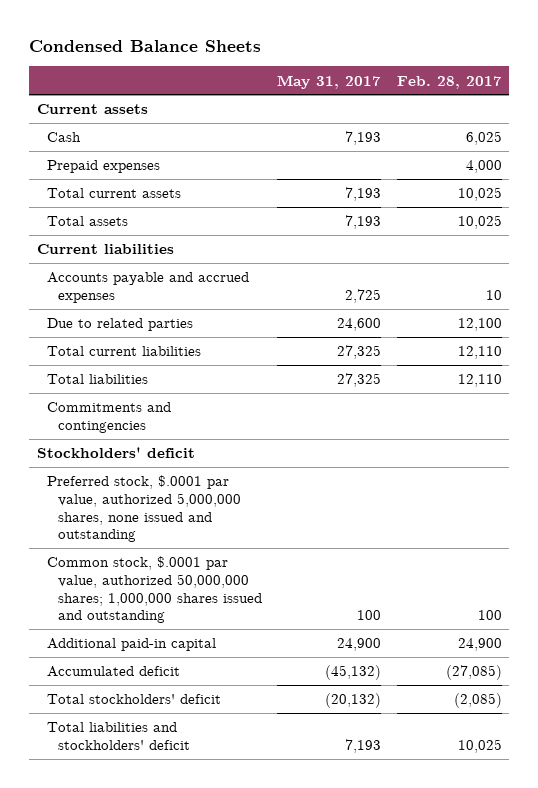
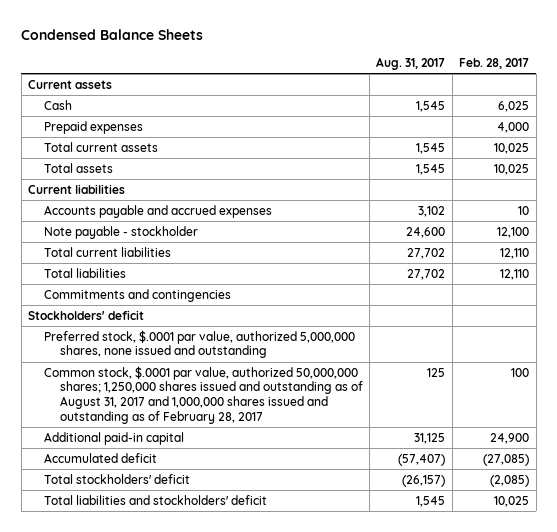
[277,74,382,89] May 31, 2017 -> none
none -> [376,57,446,71] Aug. 31, 2017
[47,318,194,332] Due to related parties -> [43,225,198,239] Note payable - stockholder
[47,556,262,624] Common stock, $.0001 par value, authorized 50,000,000 shares; 1,000,000 shares issued and outstanding -> [43,365,363,424] Common stock, $.0001 par value, authorized 50,000,000 shares; 1,250,000 shares issued and outstanding as of August 31, 2017 and 1,000,000 shares issued and outstanding as of February 28, 2017

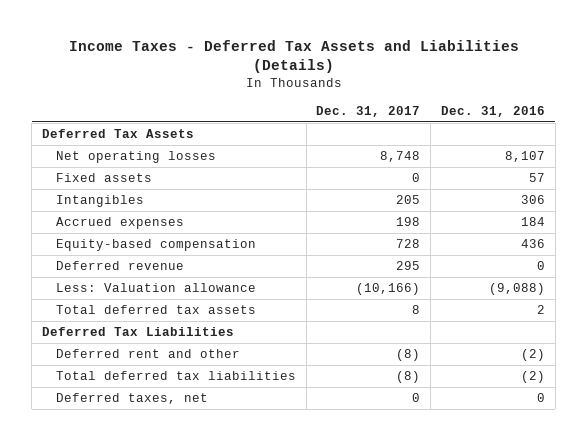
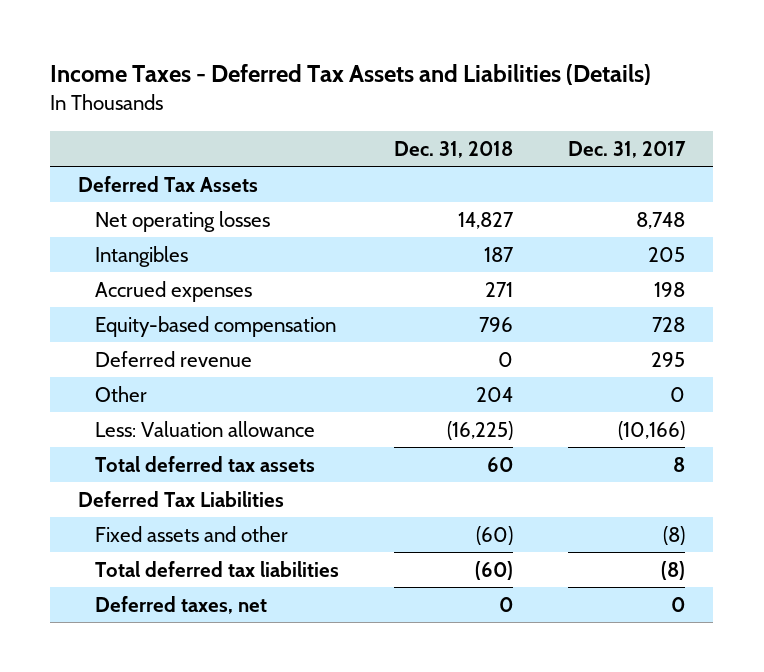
[441,105,546,117] Dec. 31, 2016 -> none
none -> [394,140,514,158] Dec. 31, 2018
[55,173,152,183] Fixed assets -> none
none -> [94,385,147,402] Other
[55,349,240,359] Deferred rent and other -> none
none -> [94,525,288,542] Fixed assets and other

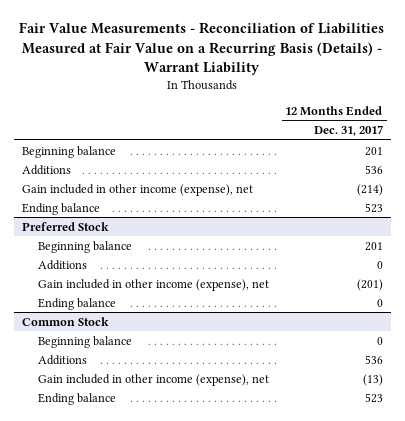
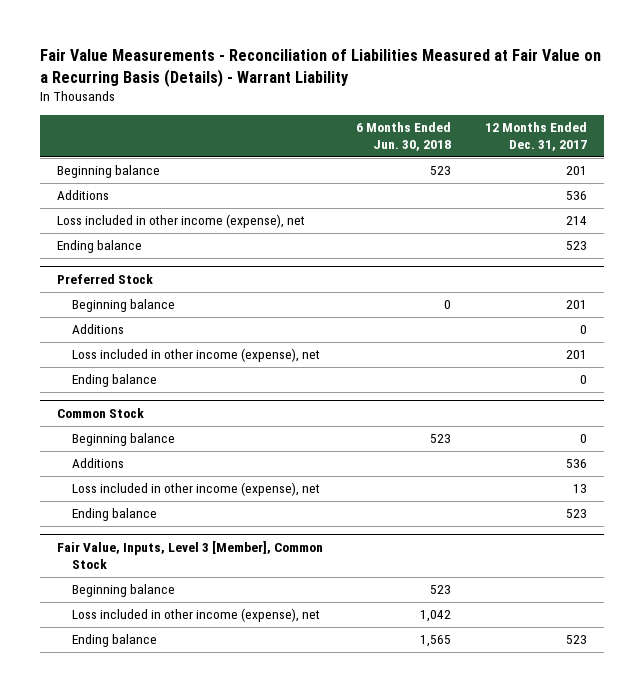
none -> [356,122,452,152] 6 Months Ended Jun. 30, 2018
[22,183,254,196] Gain included in other income (expense), net -> [56,214,305,229] Loss included in other income (expense), net
[356,183,383,196] (214) -> [565,216,587,226] 214
[38,278,270,291] Gain included in other income (expense), net -> [72,348,321,363] Loss included in other income (expense), net
[356,278,383,291] (201) -> [565,350,587,360] 201
[38,373,270,386] Gain included in other income (expense), net -> [72,482,321,497] Loss included in other income (expense), net
[362,373,383,386] (13) -> [572,484,587,494] 13
none -> [56,540,323,569] Fair Value, Inputs, Level 3 [Member], Common Stock
none -> [72,584,176,598] Beginning balance
none -> [72,608,321,623] Loss included in other income (expense), net
none -> [72,634,158,648] Ending balance

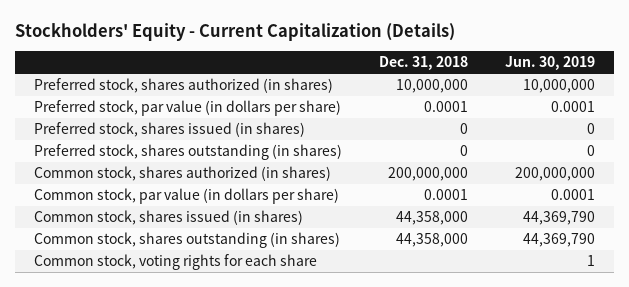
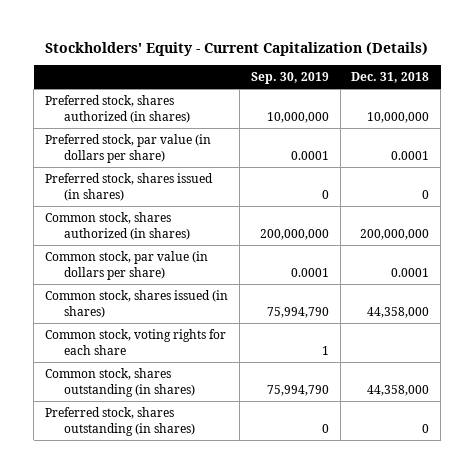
[504,56,595,71] Jun. 30, 2019 -> none
none -> [250,71,329,84] Sep. 30, 2019
[33,232,340,249] Common stock, shares outstanding (in shares) -> [45,368,196,397] Common stock, shares outstanding (in shares)
[33,144,342,161] Preferred stock, shares outstanding (in shares) -> [45,407,196,436] Preferred stock, shares outstanding (in shares)

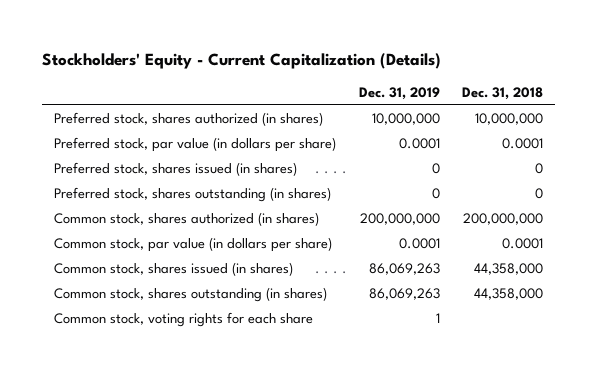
[250,71,329,84] Sep. 30, 2019 -> none
none -> [358,86,440,100] Dec. 31, 2019
[45,407,196,436] Preferred stock, shares outstanding (in shares) -> [53,187,331,203] Preferred stock, shares outstanding (in shares)
[45,329,227,355] Common stock, voting rights for each share -> [53,312,313,328] Common stock, voting rights for each share

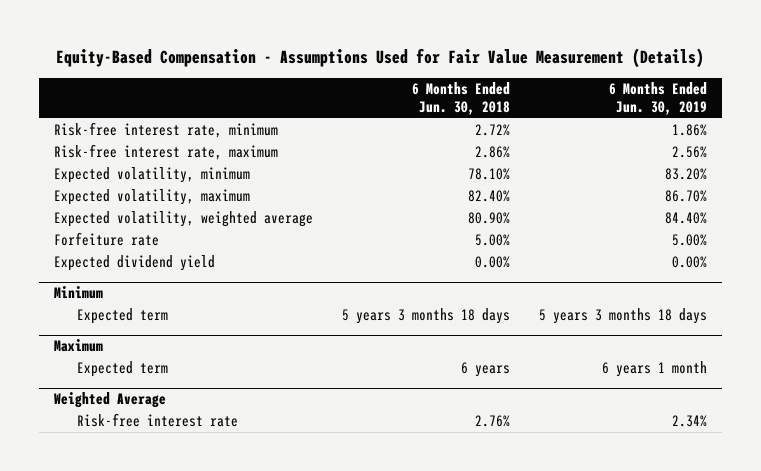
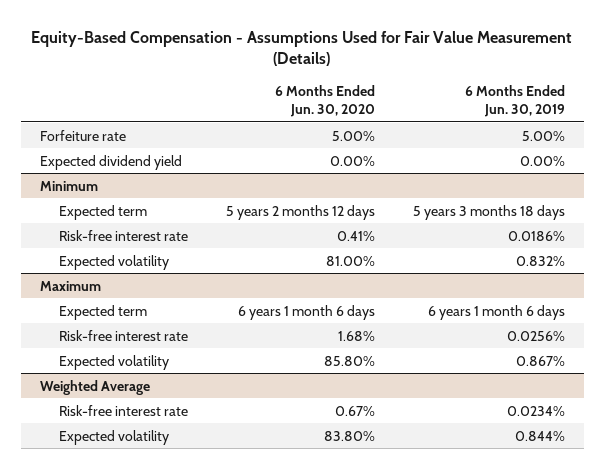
[411,81,510,116] 6 Months Ended Jun. 30, 2018 -> none
none -> [274,85,375,118] 6 Months Ended Jun. 30, 2020
[53,122,278,139] Risk-free interest rate, minimum -> none
[53,144,278,161] Risk-free interest rate, maximum -> none
[53,167,250,184] Expected volatility, minimum -> none
[53,189,250,206] Expected volatility, maximum -> none
[53,211,313,228] Expected volatility, weighted average -> none
none -> [58,229,188,241] Risk-free interest rate
none -> [58,254,169,270] Expected volatility
[601,361,707,378] 6 years 1 month -> [427,304,565,320] 6 years 1 month 6 days
none -> [58,329,188,341] Risk-free interest rate
none -> [58,354,169,370] Expected volatility
[671,415,707,428] 2.34% -> [506,405,565,416] 0.0234%
none -> [58,429,169,445] Expected volatility

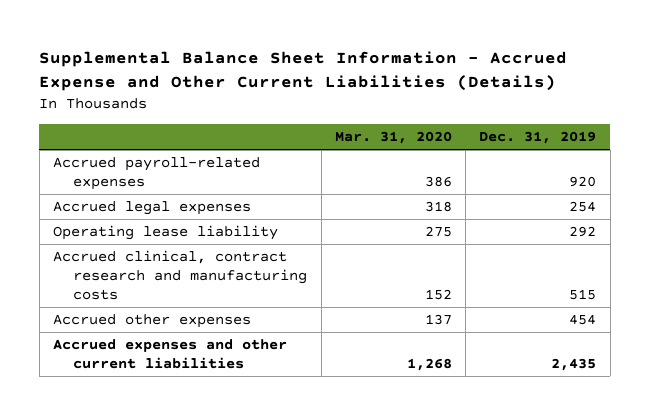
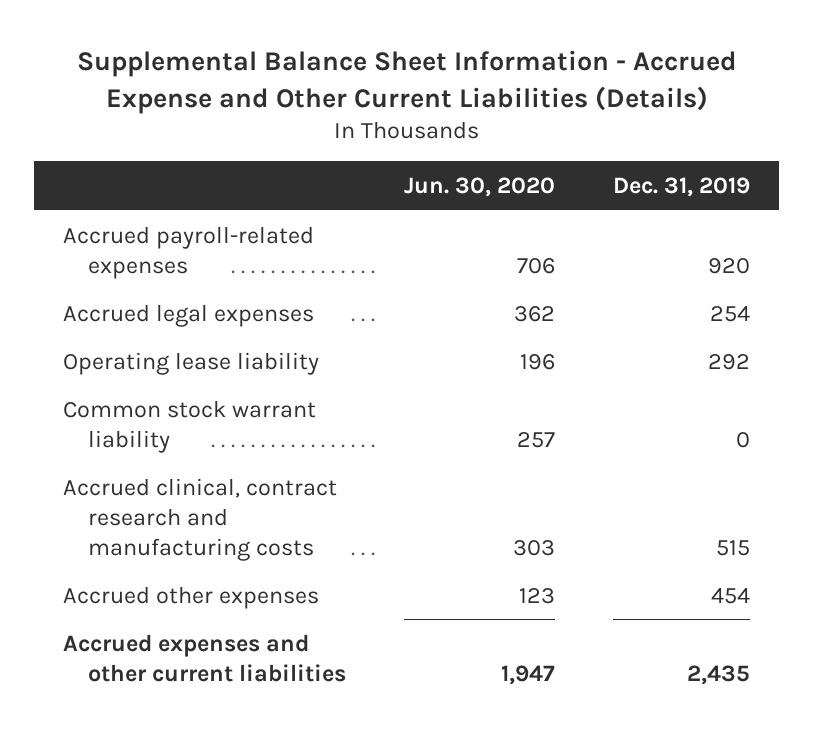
[334,130,452,144] Mar. 31, 2020 -> none
none -> [404,176,556,197] Jun. 30, 2020
none -> [63,399,317,453] Common stock warrant liability

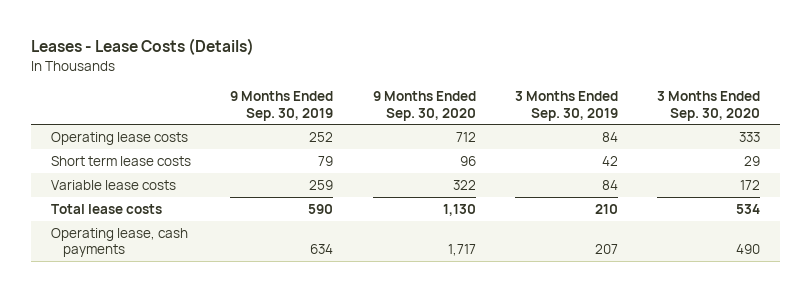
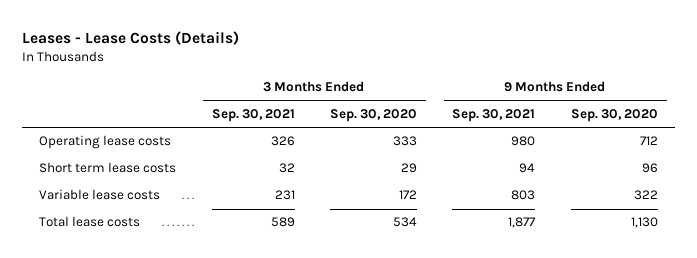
[230,91,334,121] 9 Months Ended Sep. 30, 2019 -> none
[514,91,618,121] 3 Months Ended Sep. 30, 2019 -> none
none -> [211,109,295,123] Sep. 30, 2021
none -> [452,109,536,123] Sep. 30, 2021
[50,227,188,258] Operating lease, cash payments -> none

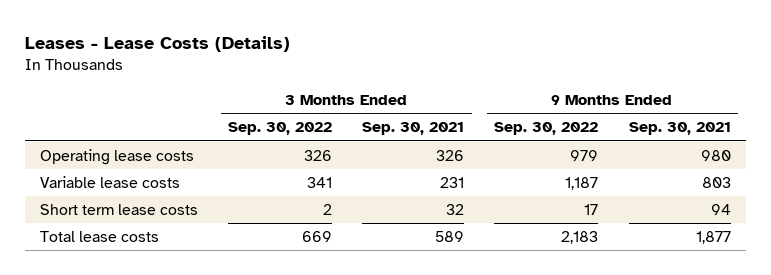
[330,109,418,123] Sep. 30, 2020 -> none
[570,109,658,123] Sep. 30, 2020 -> none
none -> [228,122,333,136] Sep. 30, 2022
none -> [494,122,599,136] Sep. 30, 2022
[39,162,177,174] Short term lease costs -> [40,203,199,215] Short term lease costs

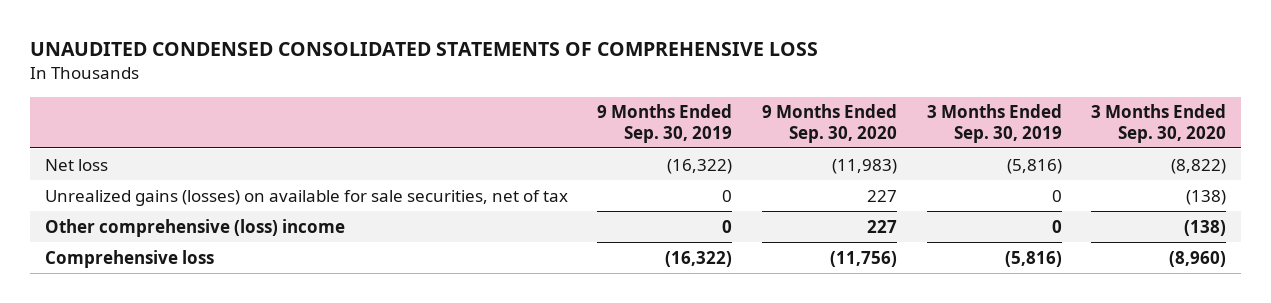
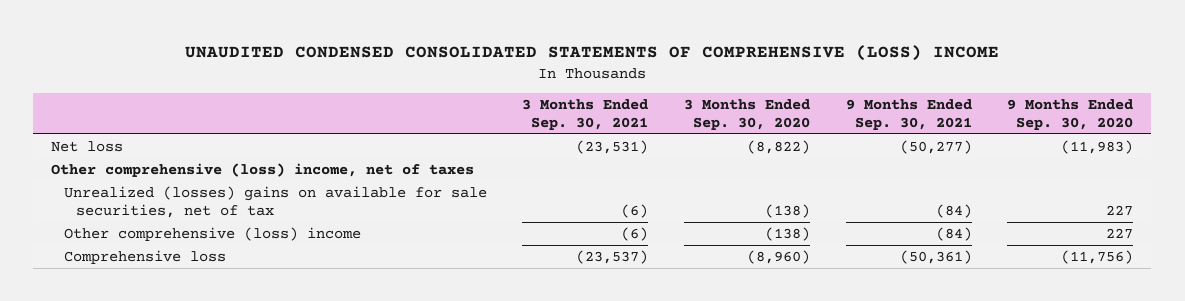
[29,42,818,57] UNAUDITED CONDENSED CONSOLIDATED STATEMENTS OF COMPREHENSIVE LOSS -> [185,45,1000,62] UNAUDITED CONDENSED CONSOLIDATED STATEMENTS OF COMPREHENSIVE (LOSS) INCOME
[597,104,733,143] 9 Months Ended Sep. 30, 2019 -> none
[926,104,1062,143] 3 Months Ended Sep. 30, 2019 -> none
none -> [522,99,649,130] 3 Months Ended Sep. 30, 2021
none -> [845,99,972,130] 9 Months Ended Sep. 30, 2021
none -> [51,163,475,178] Other comprehensive (loss) income, net of taxes
[44,189,568,206] Unrealized gains (losses) on available for sale securities, net of tax -> [63,186,487,218] Unrealized (losses) gains on available for sale securities, net of tax

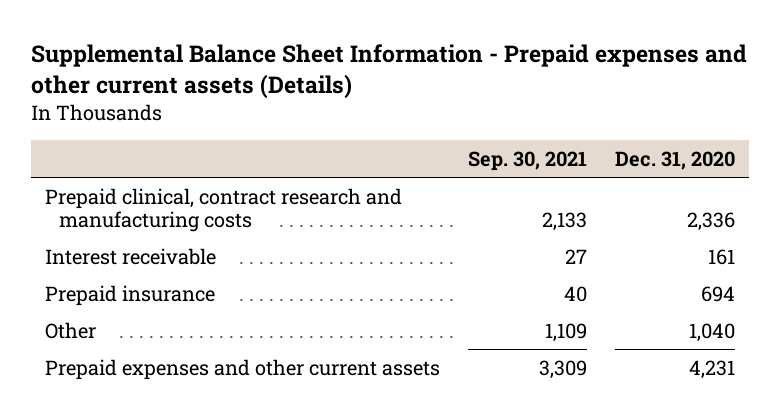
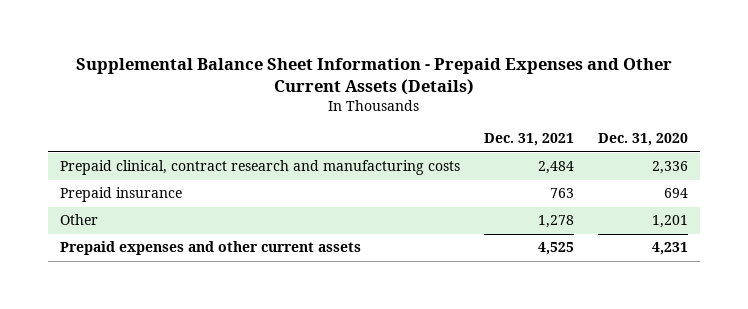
[31,44,748,100] Supplemental Balance Sheet Information - Prepaid expenses and other current assets (Details) -> [75,57,672,95] Supplemental Balance Sheet Information - Prepaid Expenses and Other Current Assets (Details)
[468,150,588,171] Sep. 30, 2021 -> none
none -> [483,133,574,147] Dec. 31, 2021
[45,247,217,265] Interest receivable -> none
[689,322,736,342] 1,040 -> [652,215,689,229] 1,201

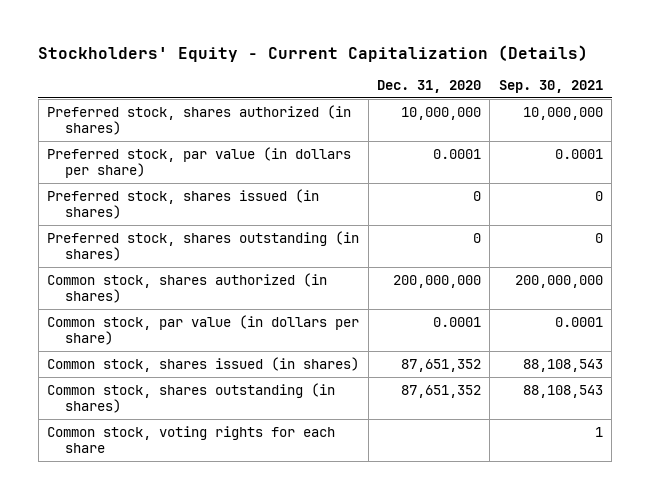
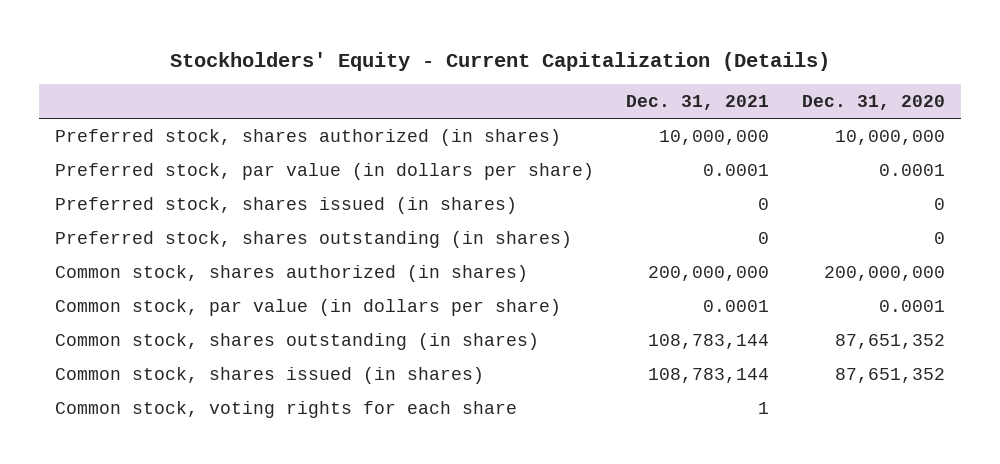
[498,79,603,93] Sep. 30, 2021 -> none
none -> [626,95,770,111] Dec. 31, 2021
[47,356,360,372] Common stock, shares issued (in shares) -> [55,366,485,384] Common stock, shares issued (in shares)

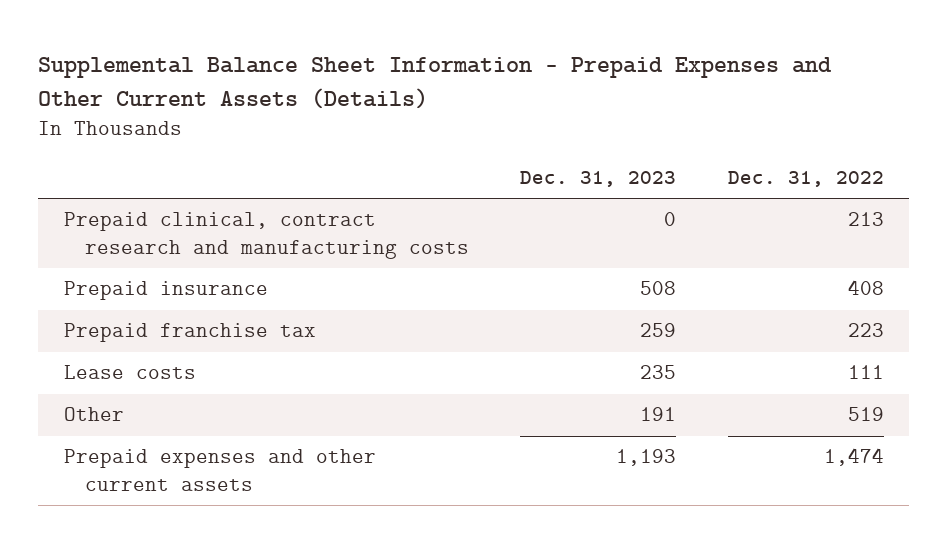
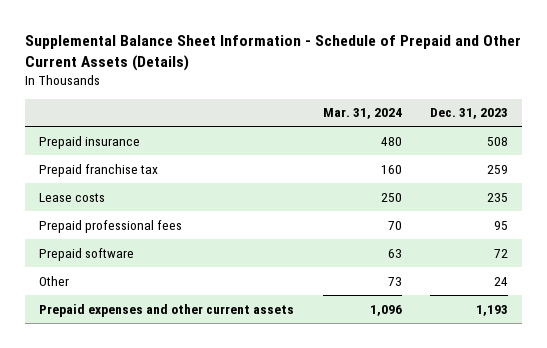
[38,56,833,109] Supplemental Balance Sheet Information - Prepaid Expenses and Other Current Assets (Details) -> [24,34,521,71] Supplemental Balance Sheet Information - Schedule of Prepaid and Other Current Assets (Details)
[727,170,884,187] Dec. 31, 2022 -> none
none -> [322,108,402,120] Mar. 31, 2024
[63,212,470,260] Prepaid clinical, contract research and manufacturing costs -> none
none -> [39,219,183,233] Prepaid professional fees
none -> [39,247,135,261] Prepaid software
[640,407,677,422] 191 -> [494,276,509,286] 24

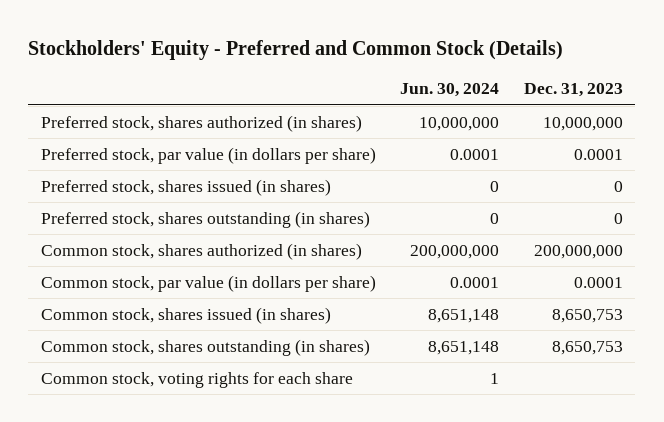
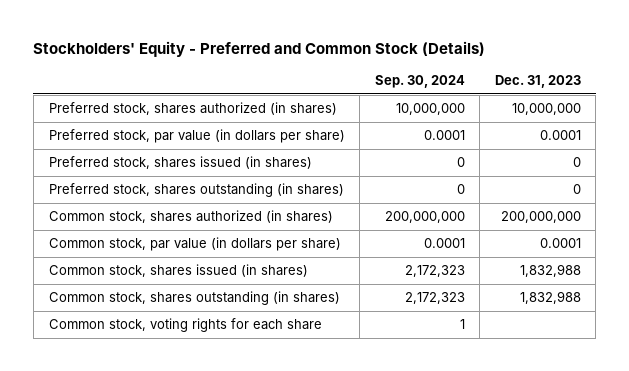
[400,83,500,98] Jun. 30, 2024 -> none
none -> [374,75,465,89] Sep. 30, 2024
[552,308,624,323] 8,650,753 -> [519,264,581,278] 1,832,988
[552,340,624,355] 8,650,753 -> [519,291,581,305] 1,832,988

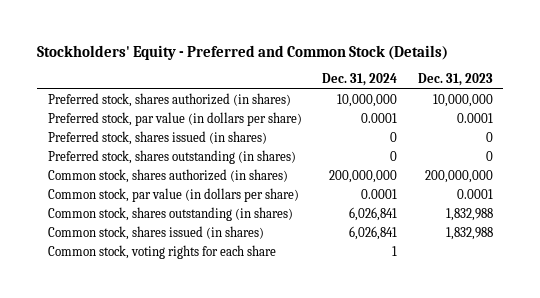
[374,75,465,89] Sep. 30, 2024 -> none
none -> [322,73,398,87] Dec. 31, 2024
[48,264,308,278] Common stock, shares issued (in shares) -> [47,225,264,240] Common stock, shares issued (in shares)

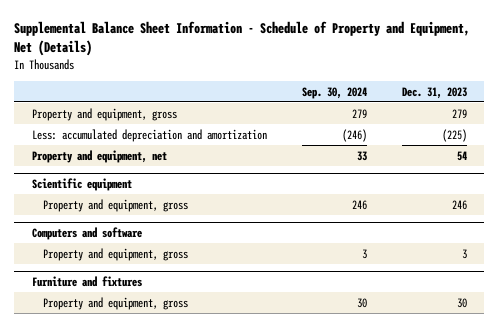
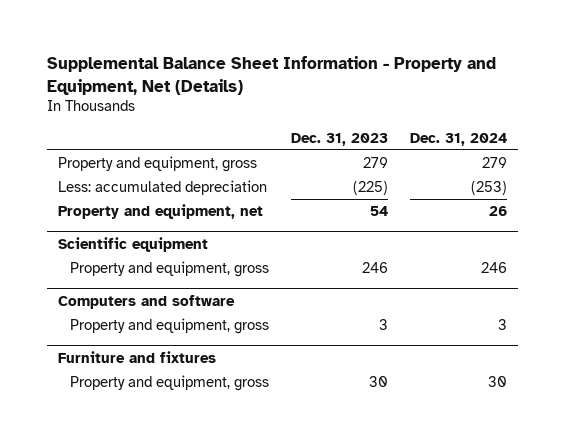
[14,21,471,57] Supplemental Balance Sheet Information - Schedule of Property and Equipment, Net (Details) -> [47,56,497,95] Supplemental Balance Sheet Information - Property and Equipment, Net (Details)
[301,86,367,99] Sep. 30, 2024 -> none
none -> [410,132,508,146] Dec. 31, 2024
[31,128,267,142] Less: accumulated depreciation and amortization -> [58,180,268,196] Less: accumulated depreciation

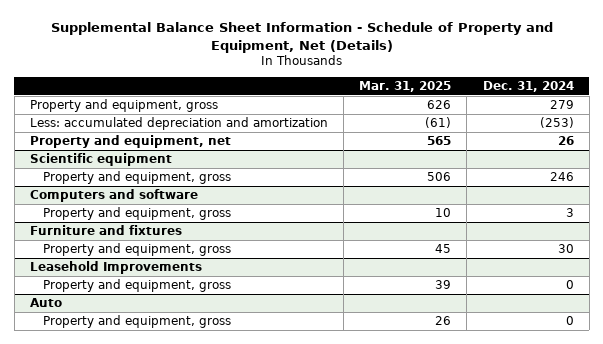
[47,56,497,95] Supplemental Balance Sheet Information - Property and Equipment, Net (Details) -> [50,21,553,53] Supplemental Balance Sheet Information - Schedule of Property and Equipment, Net (Details)
[291,132,389,146] Dec. 31, 2023 -> none
none -> [359,80,452,92] Mar. 31, 2025
[58,180,268,196] Less: accumulated depreciation -> [29,117,328,131] Less: accumulated depreciation and amortization
none -> [29,261,202,275] Leasehold Improvements
none -> [43,279,232,293] Property and equipment, gross
none -> [29,298,62,308] Auto
none -> [43,315,232,329] Property and equipment, gross

